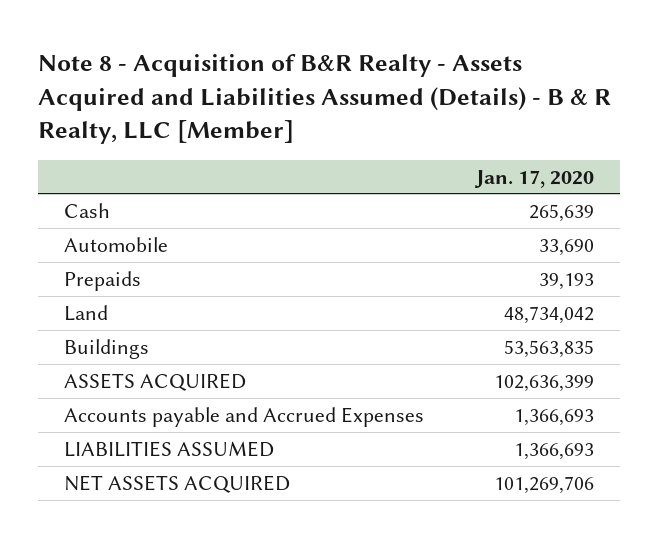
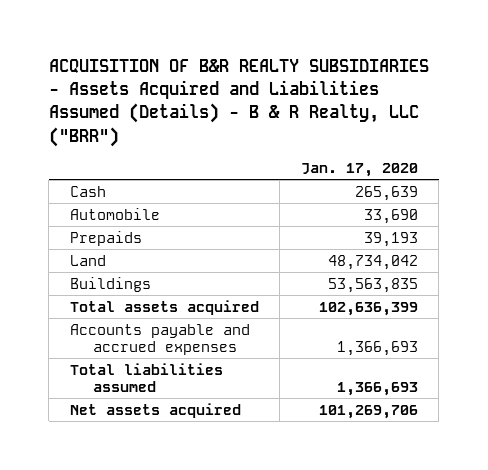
[37,54,611,145] Note 8 - Acquisition of B&R Realty - Assets Acquired and Liabilities Assumed (Details) - B & R Realty, LLC [Member] -> [48,58,429,147] ACQUISITION OF B&R REALTY SUBSIDIARIES - Assets Acquired and Liabilities Assumed (Details) - B & R Realty, LLC ("BRR")
[63,372,246,391] ASSETS ACQUIRED -> [69,299,259,315] Total assets acquired
[63,406,424,427] Accounts payable and Accrued Expenses -> [69,323,250,356] Accounts payable and accrued expenses
[63,440,274,457] LIABILITIES ASSUMED -> [69,362,223,393] Total liabilities assumed
[63,474,290,493] NET ASSETS ACQUIRED -> [69,402,241,418] Net assets acquired

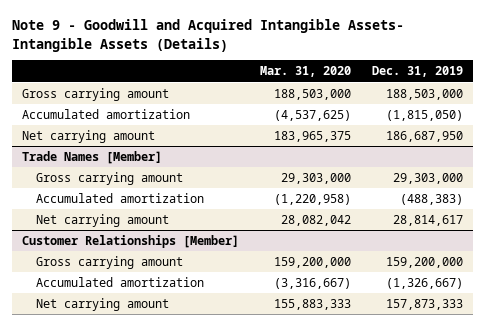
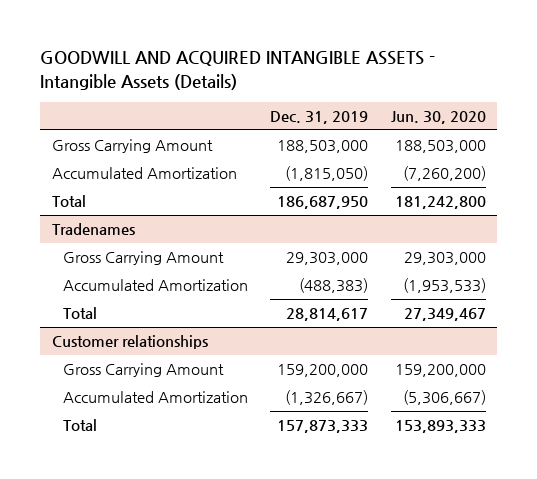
[12,19,405,52] Note 9 - Goodwill and Acquired Intangible Assets- Intangible Assets (Details) -> [40,51,436,90] GOODWILL AND ACQUIRED INTANGIBLE ASSETS - Intangible Assets (Details)
[260,66,352,78] Mar. 31, 2020 -> none
none -> [390,110,486,124] Jun. 30, 2020
[22,87,170,101] Gross carrying amount -> [51,139,213,154] Gross Carrying Amount
[22,108,191,119] Accumulated amortization -> [51,167,237,180] Accumulated Amortization
[22,129,156,143] Net carrying amount -> [51,195,86,208] Total
[22,150,163,164] Trade Names [Member] -> [51,223,135,236] Tradenames
[36,171,184,185] Gross carrying amount -> [62,251,224,266] Gross Carrying Amount
[36,192,205,203] Accumulated amortization -> [62,279,248,292] Accumulated Amortization
[36,213,170,227] Net carrying amount -> [62,307,97,320] Total
[22,234,240,248] Customer Relationships [Member] -> [51,335,208,350] Customer relationships
[36,255,184,269] Gross carrying amount -> [62,363,224,378] Gross Carrying Amount
[36,276,205,287] Accumulated amortization -> [62,391,248,404] Accumulated Amortization
[36,297,170,311] Net carrying amount -> [62,419,97,432] Total

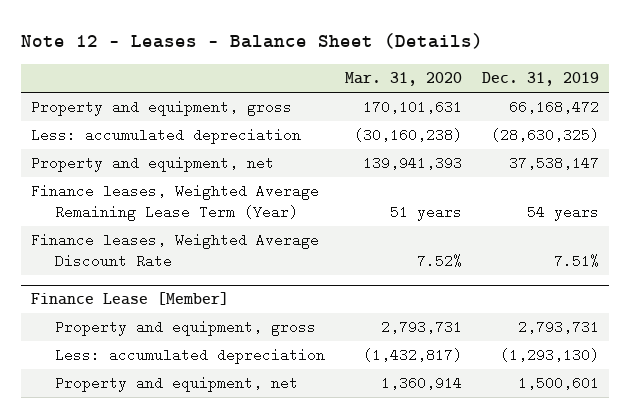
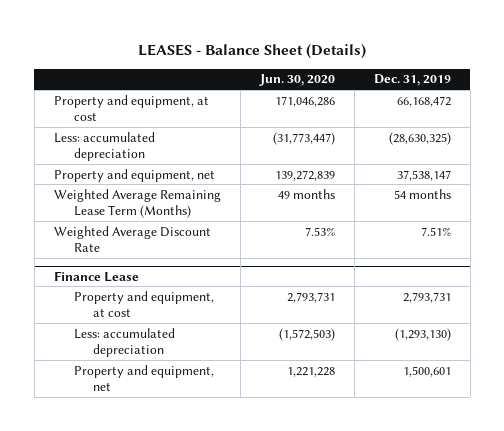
[20,33,483,50] Note 12 - Leases - Balance Sheet (Details) -> [138,44,367,60] LEASES - Balance Sheet (Details)
[345,72,463,87] Mar. 31, 2020 -> none
none -> [258,74,335,87] Jun. 30, 2020
[30,100,292,117] Property and equipment, gross -> [53,94,209,121] Property and equipment, at cost
[30,184,319,221] Finance leases, Weighted Average Remaining Lease Term (Year) -> [53,188,221,218] Weighted Average Remaining Lease Term (Months)
[527,204,600,221] 54 years -> [393,188,451,199] 54 months
[30,233,319,268] Finance leases, Weighted Average Discount Rate -> [53,225,211,252] Weighted Average Discount Rate
[30,292,229,306] Finance Lease [Member] -> [53,270,139,282] Finance Lease
[54,320,316,337] Property and equipment, gross -> [73,290,214,317] Property and equipment, at cost

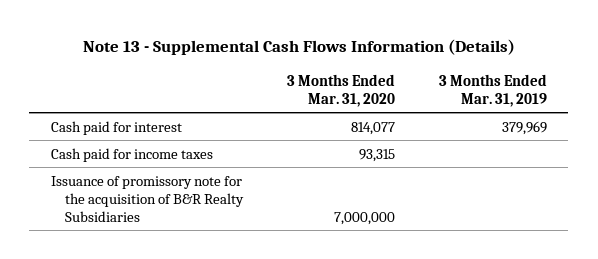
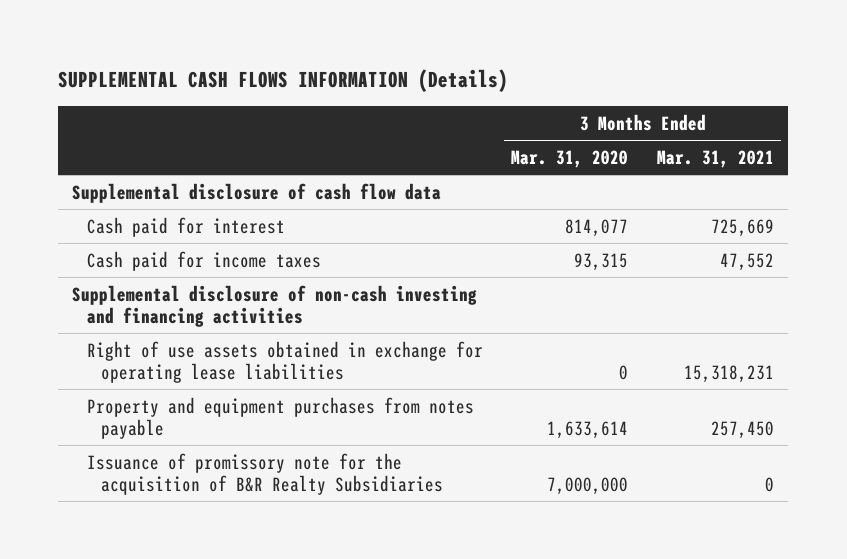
[82,39,515,56] Note 13 - Supplemental Cash Flows Information (Details) -> [58,69,509,93] SUPPLEMENTAL CASH FLOWS INFORMATION (Details)
[438,73,547,107] 3 Months Ended Mar. 31, 2019 -> none
none -> [657,149,775,168] Mar. 31, 2021
none -> [72,182,442,203] Supplemental disclosure of cash flow data
none -> [72,284,478,327] Supplemental disclosure of non-cash investing and financing activities
none -> [86,340,483,383] Right of use assets obtained in exchange for operating lease liabilities
none -> [86,396,474,439] Property and equipment purchases from notes payable

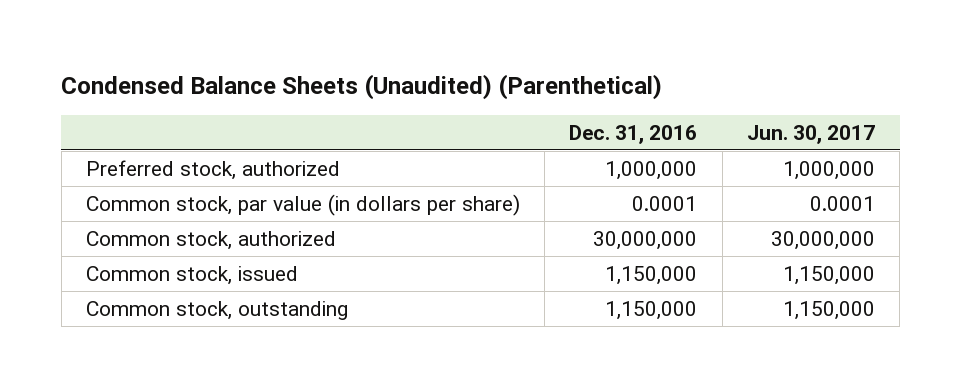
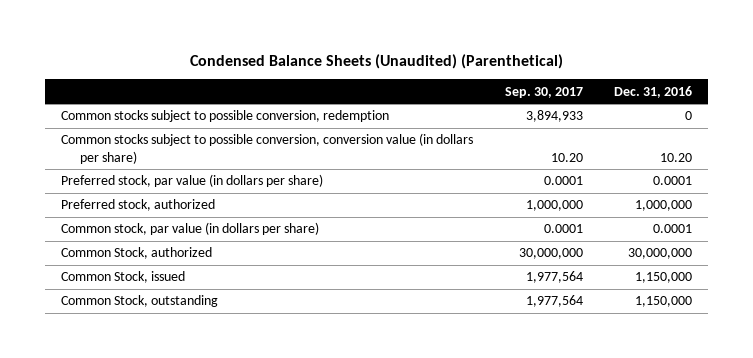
[746,124,875,144] Jun. 30, 2017 -> none
none -> [504,86,583,98] Sep. 30, 2017
none -> [60,110,389,123] Common stocks subject to possible conversion, redemption
none -> [60,133,473,164] Common stocks subject to possible conversion, conversion value (in dollars per share)
none -> [60,174,323,188] Preferred stock, par value (in dollars per share)
[86,230,337,250] Common stock, authorized -> [60,247,212,260] Common Stock, authorized
[86,265,299,285] Common stock, issued -> [60,271,185,284] Common Stock, issued
[86,300,349,320] Common stock, outstanding -> [60,295,218,308] Common Stock, outstanding

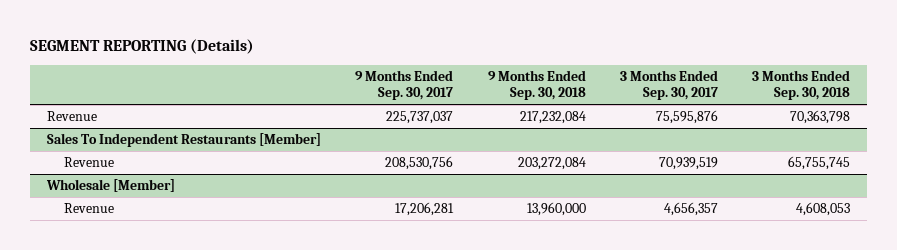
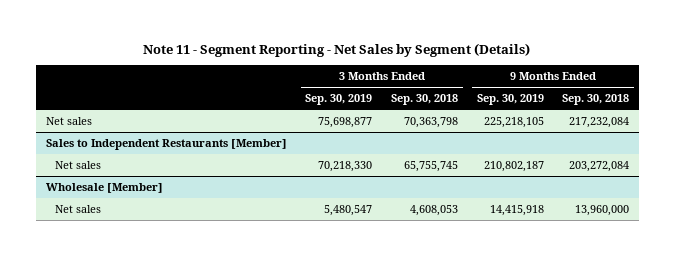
[30,39,255,55] SEGMENT REPORTING (Details) -> [143,42,531,57] Note 11 - Segment Reporting - Net Sales by Segment (Details)
[355,69,454,101] 9 Months Ended Sep. 30, 2017 -> none
[619,69,718,101] 3 Months Ended Sep. 30, 2017 -> none
none -> [305,94,373,106] Sep. 30, 2019
none -> [476,94,544,106] Sep. 30, 2019
[47,111,98,122] Revenue -> [45,117,92,126] Net sales
[47,133,322,148] Sales To Independent Restaurants [Member] -> [45,139,287,151] Sales to Independent Restaurants [Member]
[63,157,114,168] Revenue -> [54,161,101,170] Net sales
[63,203,114,214] Revenue -> [54,205,101,214] Net sales

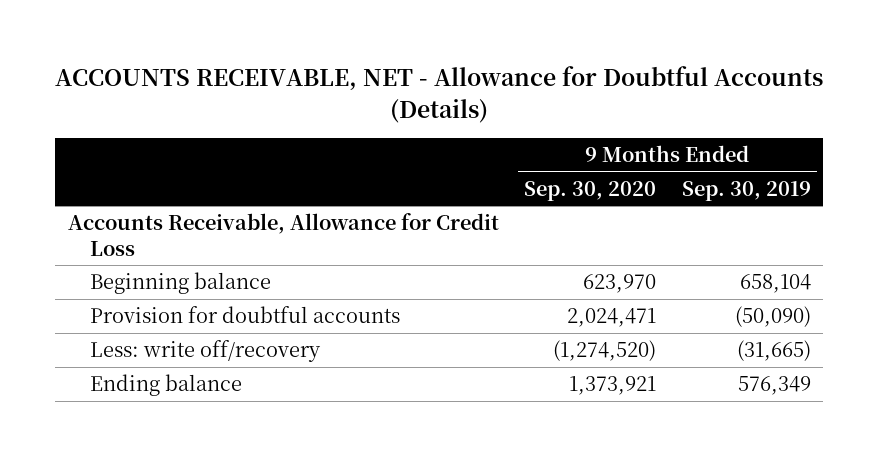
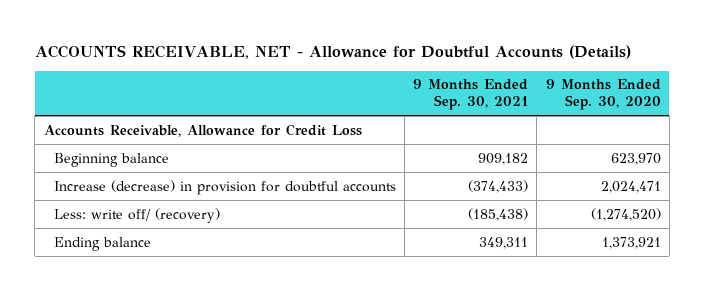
[681,180,811,201] Sep. 30, 2019 -> none
none -> [413,79,529,111] 9 Months Ended Sep. 30, 2021
[89,306,400,324] Provision for doubtful accounts -> [53,179,396,195] Increase (decrease) in provision for doubtful accounts
[89,340,321,363] Less: write off/recovery -> [53,207,220,223] Less: write off/ (recovery)

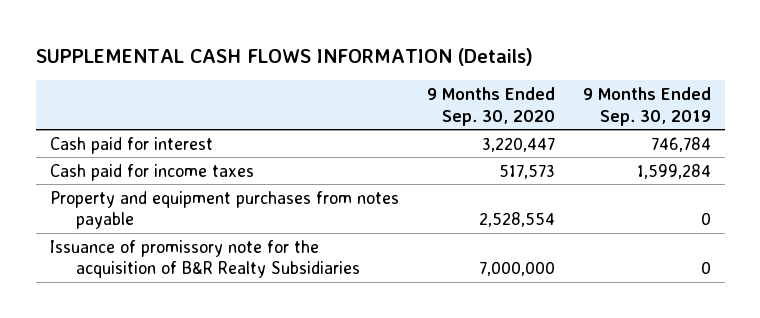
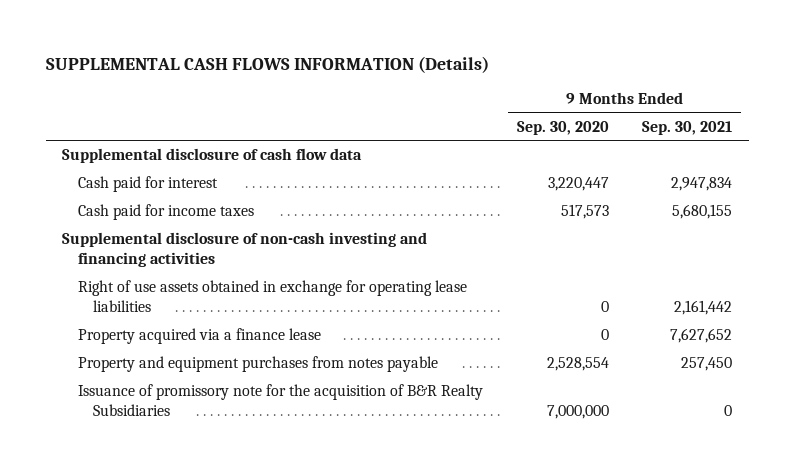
[582,87,711,126] 9 Months Ended Sep. 30, 2019 -> none
none -> [642,120,733,135] Sep. 30, 2021
none -> [62,148,363,164] Supplemental disclosure of cash flow data
none -> [62,232,428,268] Supplemental disclosure of non-cash investing and financing activities
none -> [77,280,467,313] Right of use assets obtained in exchange for operating lease liabilities
none -> [77,328,321,345] Property acquired via a finance lease

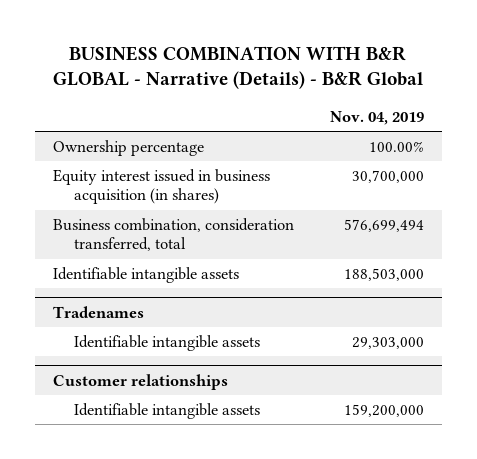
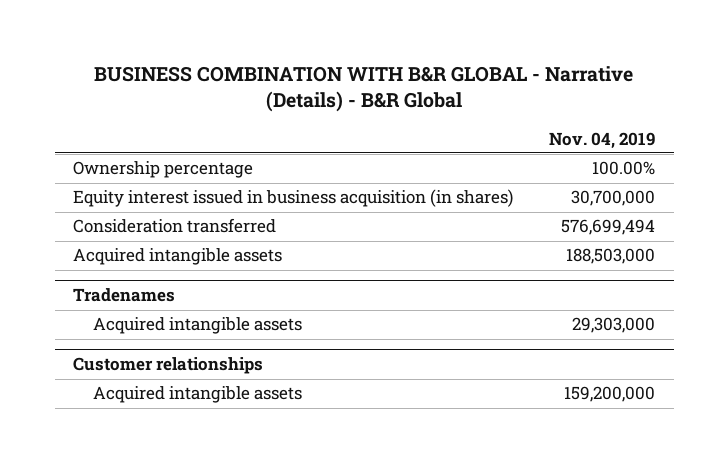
[52,217,294,252] Business combination, consideration transferred, total -> [73,218,277,234] Consideration transferred
[52,266,239,283] Identifiable intangible assets -> [73,248,283,266] Acquired intangible assets
[74,334,261,351] Identifiable intangible assets -> [93,317,303,335] Acquired intangible assets
[74,402,261,419] Identifiable intangible assets -> [93,386,303,404] Acquired intangible assets

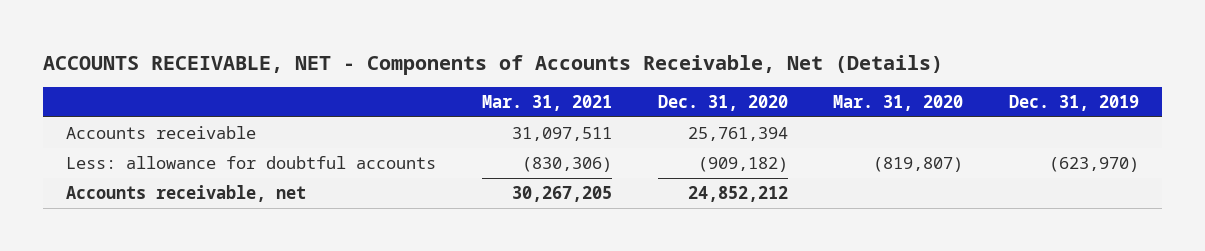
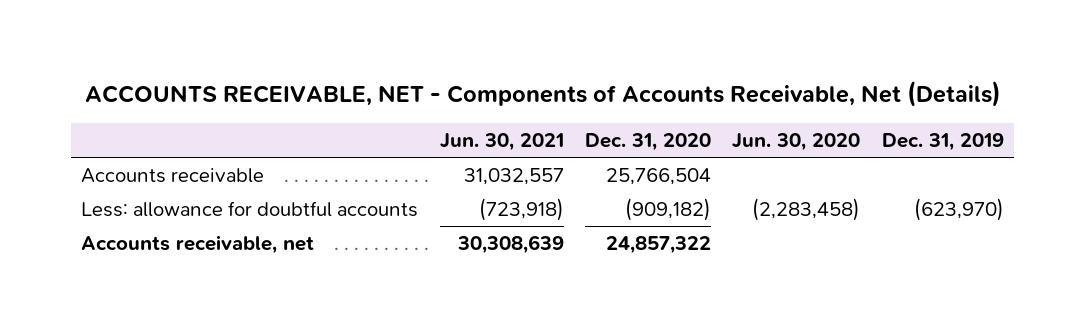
[481,95,612,112] Mar. 31, 2021 -> none
[833,95,964,112] Mar. 31, 2020 -> none
none -> [439,132,564,151] Jun. 30, 2021
none -> [732,132,861,151] Jun. 30, 2020
[687,126,788,141] 25,761,394 -> [606,168,712,186] 25,766,504
[687,185,788,202] 24,852,212 -> [606,236,712,255] 24,857,322

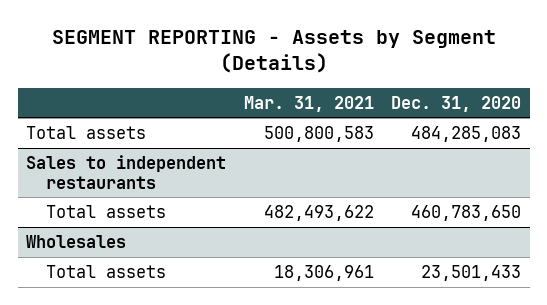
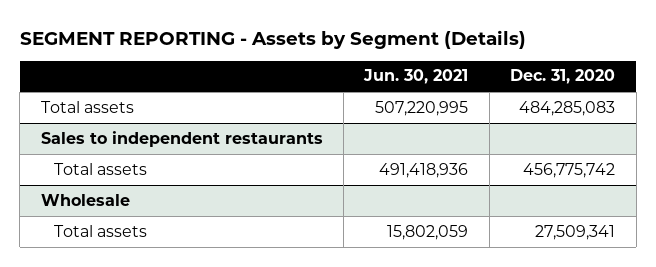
[243,95,374,112] Mar. 31, 2021 -> none
none -> [363,69,469,85] Jun. 30, 2021
[410,205,521,222] 460,783,650 -> [523,162,616,178] 456,775,742
[26,235,127,249] Wholesales -> [40,193,130,206] Wholesale
[420,265,521,282] 23,501,433 -> [535,224,616,240] 27,509,341

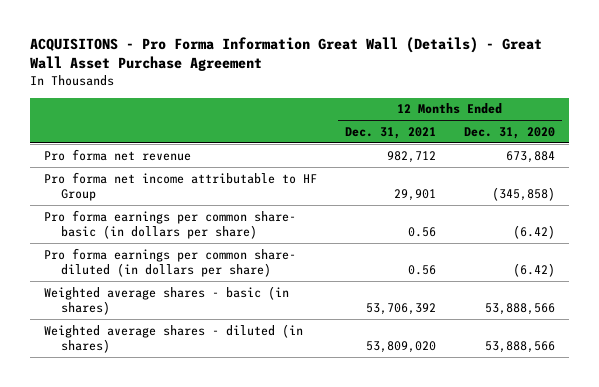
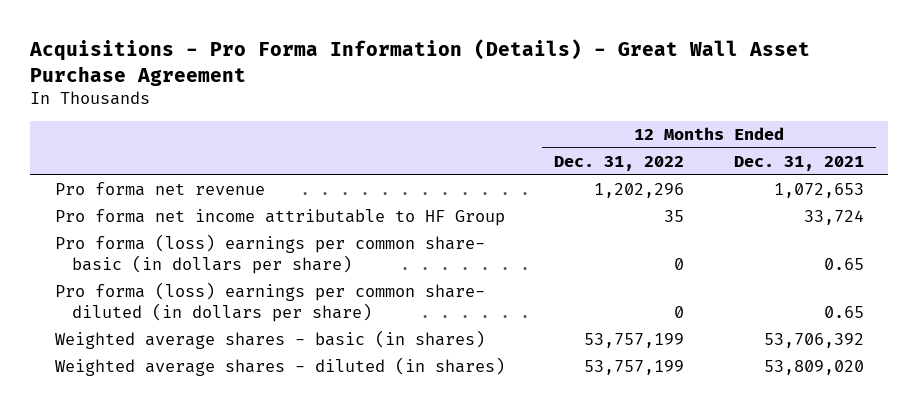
[29,37,542,72] ACQUISITONS - Pro Forma Information Great Wall (Details) - Great Wall Asset Purchase Agreement -> [29,39,811,86] Acquisitions - Pro Forma Information (Details) - Great Wall Asset Purchase Agreement
[464,126,556,139] Dec. 31, 2020 -> none
none -> [554,156,685,172] Dec. 31, 2022
[386,150,436,163] 982,712 -> [773,183,864,199] 1,072,653
[393,189,436,202] 29,901 -> [803,210,864,226] 33,724
[43,209,296,240] Pro forma earnings per common share- basic (in dollars per share) -> [54,234,485,275] Pro forma (loss) earnings per common share- basic (in dollars per share)
[407,227,436,238] 0.56 -> [823,258,864,271] 0.65
[43,247,296,278] Pro forma earnings per common share- diluted (in dollars per share) -> [54,282,485,323] Pro forma (loss) earnings per common share- diluted (in dollars per share)
[407,265,436,276] 0.56 -> [823,306,864,319] 0.65

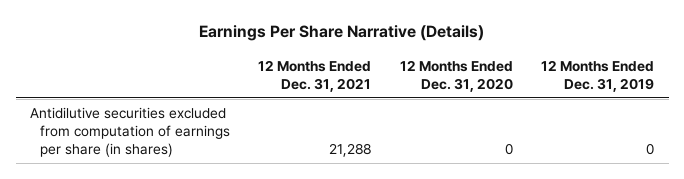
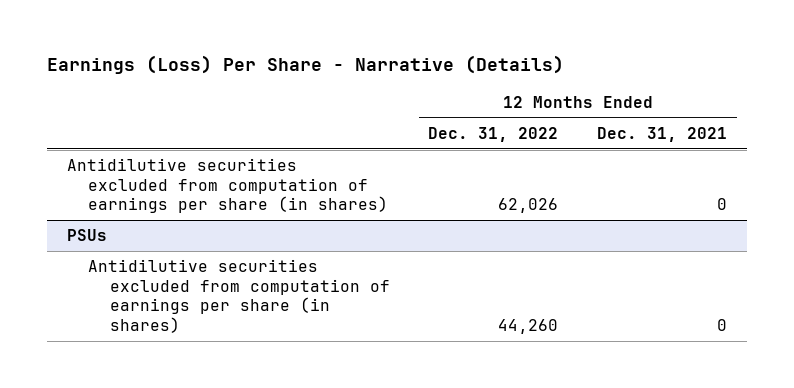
[199,25,485,42] Earnings Per Share Narrative (Details) -> [47,55,565,75] Earnings (Loss) Per Share - Narrative (Details)
[399,59,513,92] 12 Months Ended Dec. 31, 2020 -> none
[541,59,655,92] 12 Months Ended Dec. 31, 2019 -> none
none -> [428,126,559,142] Dec. 31, 2022
[329,142,372,157] 21,288 -> [717,198,728,211] 0
none -> [66,229,107,242] PSUs
none -> [88,259,390,333] Antidilutive securities excluded from computation of earnings per share (in shares)

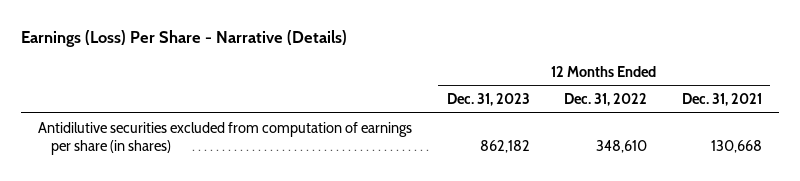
none -> [446,93,530,107] Dec. 31, 2023
[66,229,107,242] PSUs -> none
[88,259,390,333] Antidilutive securities excluded from computation of earnings per share (in shares) -> none
[498,198,559,214] 62,026 -> [596,140,648,154] 348,610
[717,198,728,211] 0 -> [710,140,762,154] 130,668

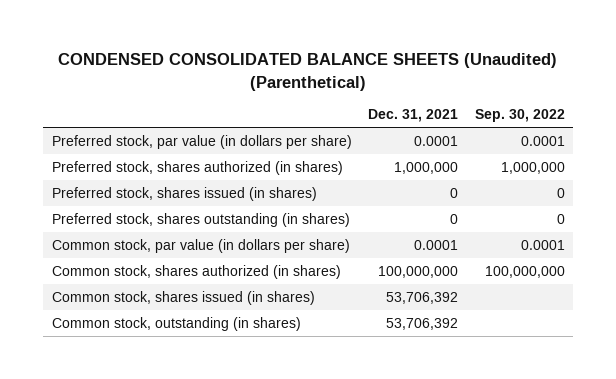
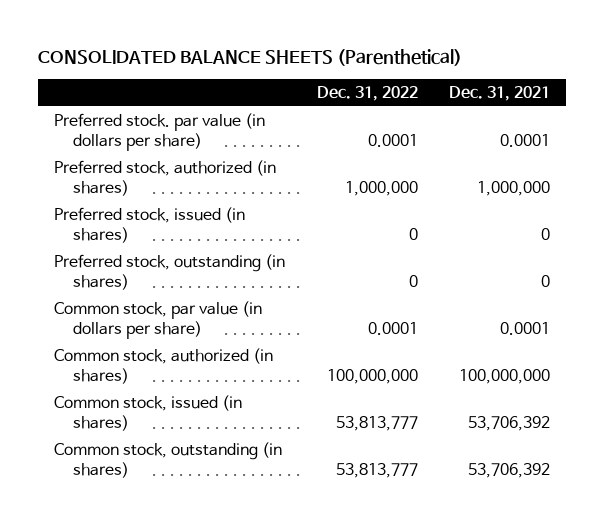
[58,53,558,91] CONDENSED CONSOLIDATED BALANCE SHEETS (Unaudited) (Parenthetical) -> [38,48,463,66] CONSOLIDATED BALANCE SHEETS (Parenthetical)
[474,109,565,123] Sep. 30, 2022 -> none
none -> [316,85,418,101] Dec. 31, 2022
[51,134,352,149] Preferred stock, par value (in dollars per share) -> [54,113,266,151] Preferred stock. par value (in dollars per share)
[51,160,343,175] Preferred stock, shares authorized (in shares) -> [54,160,277,196] Preferred stock, authorized (in shares)
[51,186,317,201] Preferred stock, shares issued (in shares) -> [54,207,246,243] Preferred stock, issued (in shares)
[51,212,350,227] Preferred stock, shares outstanding (in shares) -> [54,254,286,290] Preferred stock, outstanding (in shares)
[51,264,341,279] Common stock, shares authorized (in shares) -> [54,348,274,384] Common stock, authorized (in shares)
[51,290,315,305] Common stock, shares issued (in shares) -> [54,395,243,431] Common stock, issued (in shares)

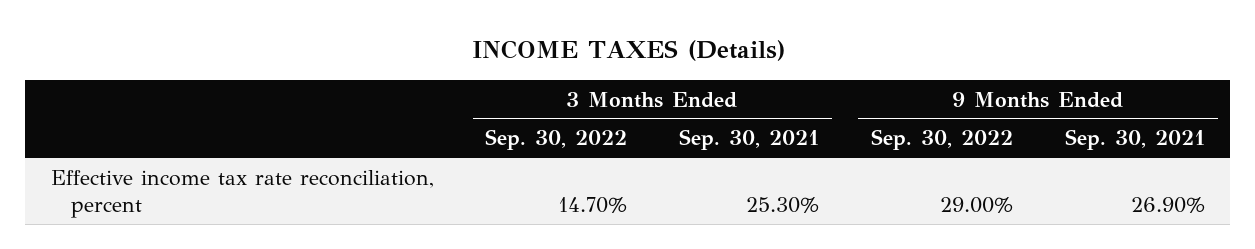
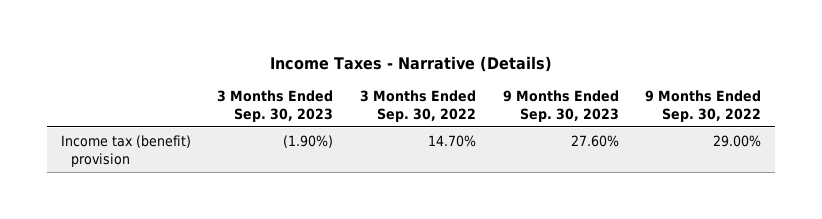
[471,40,785,62] INCOME TAXES (Details) -> [270,56,553,73] Income Taxes - Narrative (Details)
[679,129,820,151] Sep. 30, 2021 -> none
[1064,129,1205,151] Sep. 30, 2021 -> none
none -> [217,90,334,123] 3 Months Ended Sep. 30, 2023
none -> [502,90,619,123] 9 Months Ended Sep. 30, 2023
[50,169,434,219] Effective income tax rate reconciliation, percent -> [60,134,191,168] Income tax (benefit) provision

